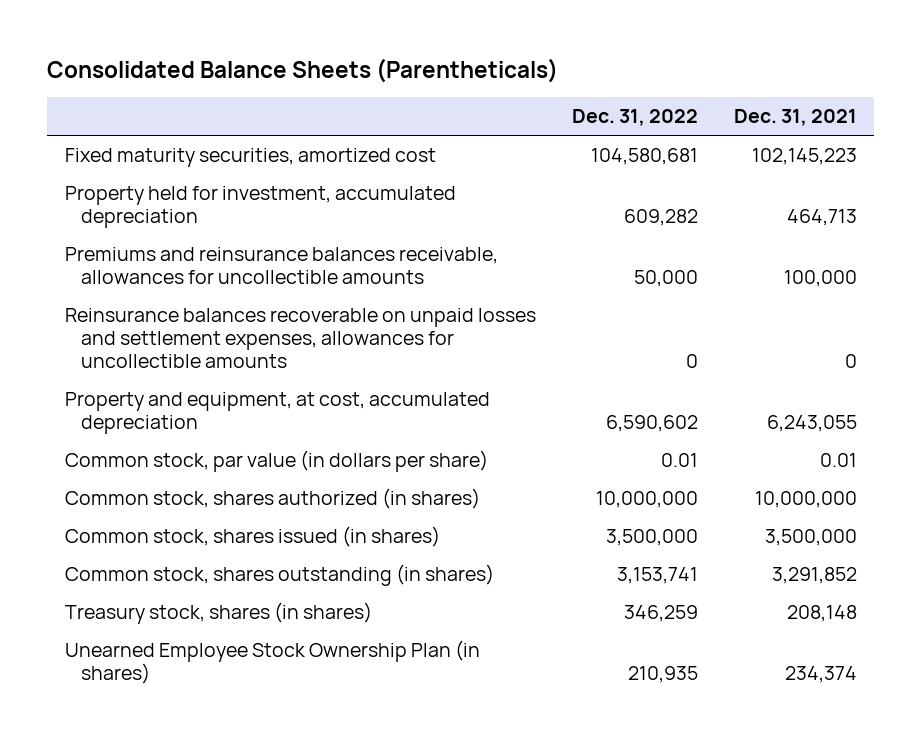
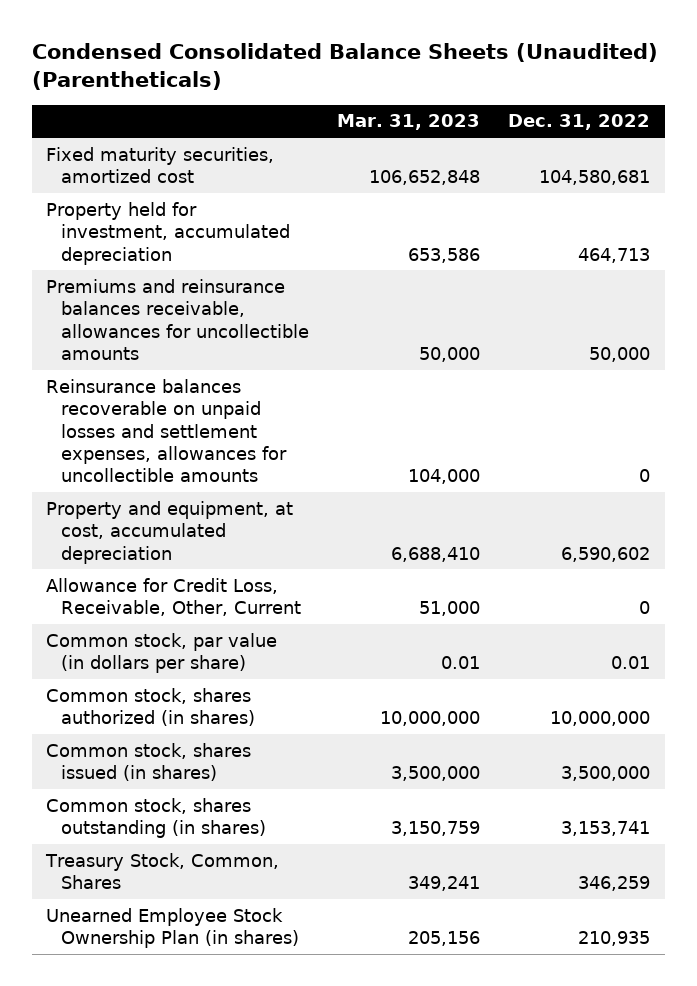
[47,57,559,83] Consolidated Balance Sheets (Parentheticals) -> [31,43,658,90] Condensed Consolidated Balance Sheets (Unaudited) (Parentheticals)
[733,109,857,127] Dec. 31, 2021 -> none
none -> [337,114,481,131] Mar. 31, 2023
[623,209,698,227] 609,282 -> [578,247,651,263] 464,713
none -> [46,577,302,617] Allowance for Credit Loss, Receivable, Other, Current
[65,602,373,625] Treasury stock, shares (in shares) -> [45,852,280,890] Treasury Stock, Common, Shares

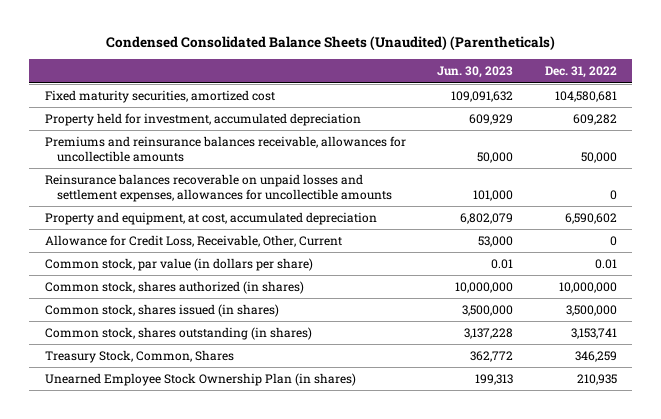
[337,114,481,131] Mar. 31, 2023 -> none
none -> [437,66,514,79] Jun. 30, 2023
[578,247,651,263] 464,713 -> [572,113,617,125] 609,282

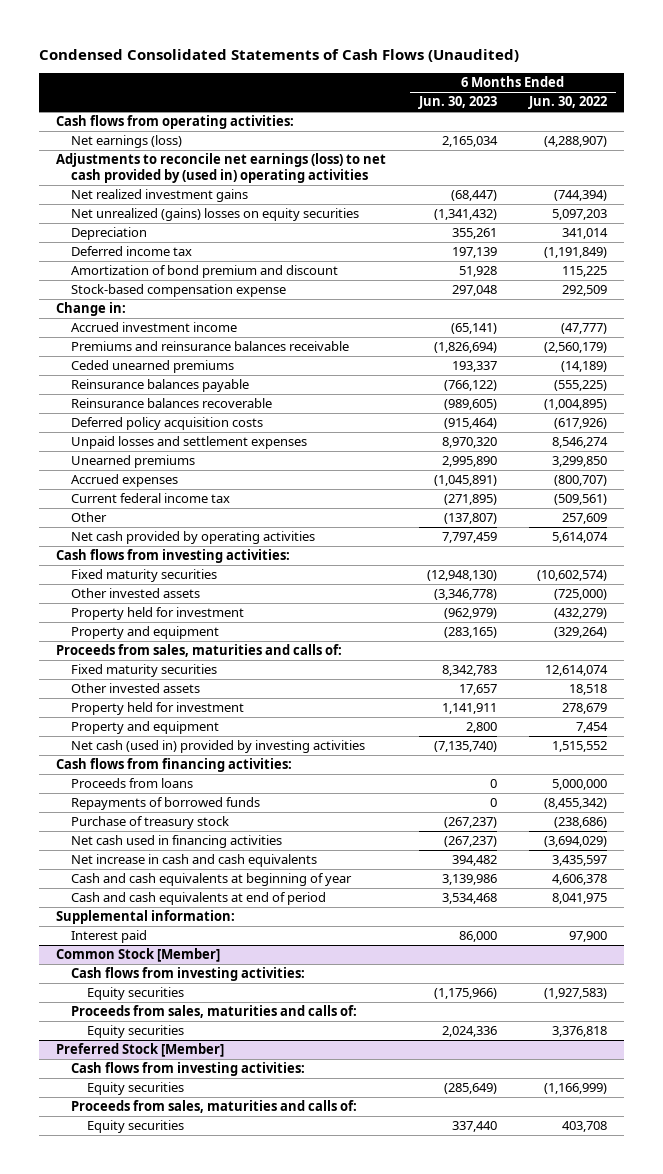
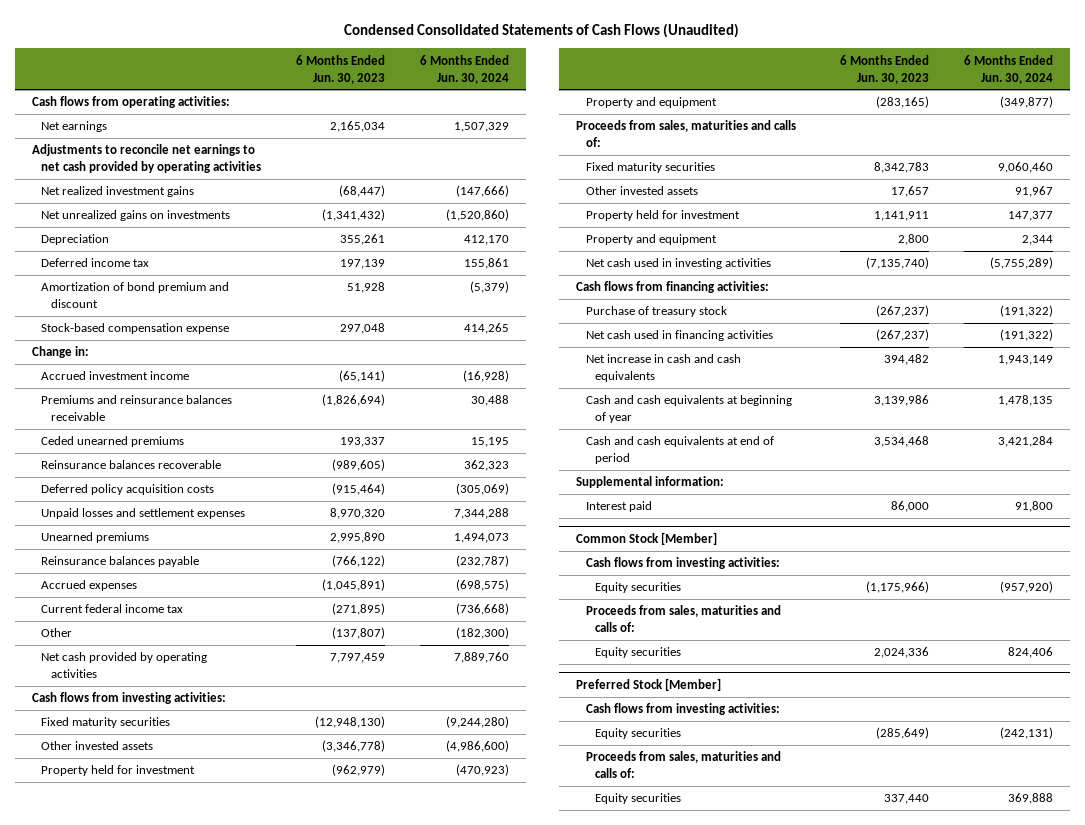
[528,96,608,110] Jun. 30, 2022 -> none
none -> [419,54,509,84] 6 Months Ended Jun. 30, 2024
[71,135,183,149] Net earnings (loss) -> [41,121,108,133] Net earnings
[55,153,386,184] Adjustments to reconcile net earnings (loss) to net cash provided by (used in) operating activities -> [31,144,262,174] Adjustments to reconcile net earnings to net cash provided by operating activities
[71,208,360,222] Net unrealized (gains) losses on equity securities -> [41,210,231,222] Net unrealized gains on investments
[71,379,250,393] Reinsurance balances payable -> [41,556,200,568] Reinsurance balances payable
[71,740,366,754] Net cash (used in) provided by investing activities -> [585,258,771,270] Net cash used in investing activities
[71,778,194,789] Proceeds from loans -> none
[71,797,261,811] Repayments of borrowed funds -> none

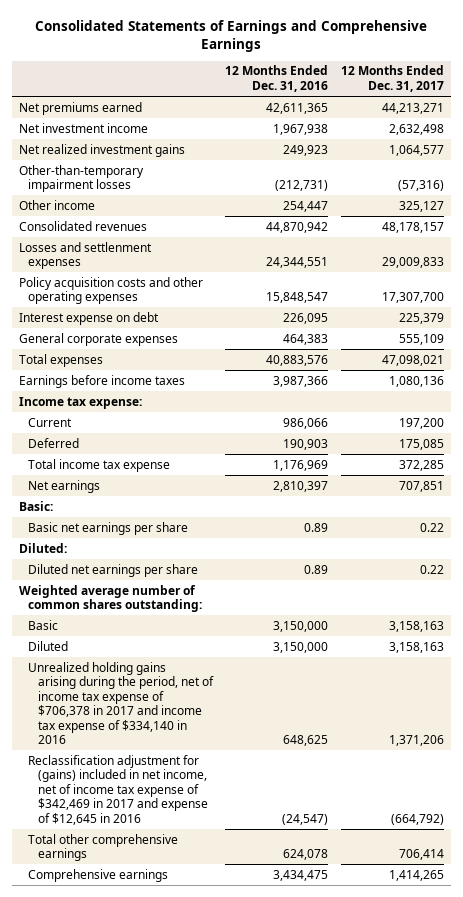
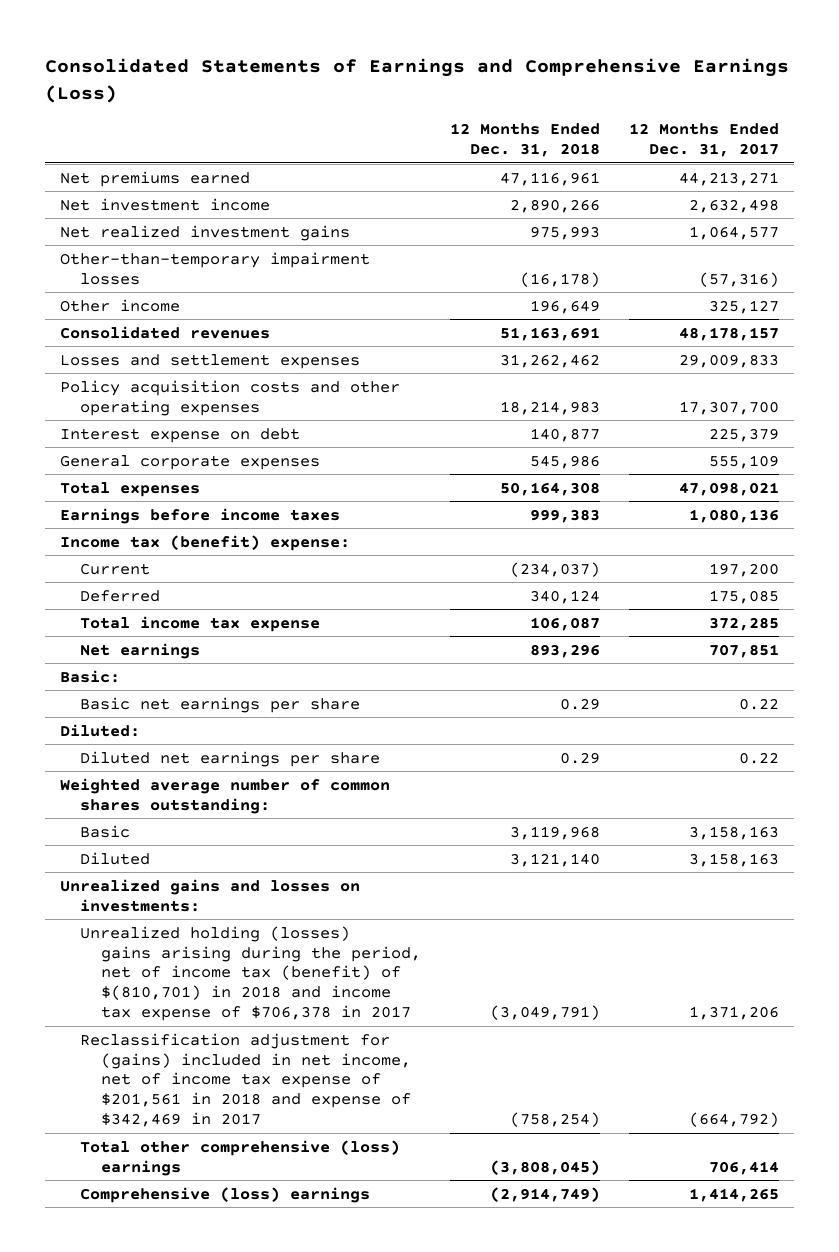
[35,19,428,52] Consolidated Statements of Earnings and Comprehensive Earnings -> [45,57,790,103] Consolidated Statements of Earnings and Comprehensive Earnings (Loss)
[225,65,329,92] 12 Months Ended Dec. 31, 2016 -> none
none -> [450,123,601,158] 12 Months Ended Dec. 31, 2018
[18,241,152,270] Losses and settlenment expenses -> [59,353,360,369] Losses and settlement expenses
[18,396,142,409] Income tax expense: -> [59,534,350,551] Income tax (benefit) expense:
none -> [59,878,360,912] Unrealized gains and losses on investments:
[28,661,214,745] Unrealized holding gains arising during the period, net of income tax expense of $706,378 in 2017 and income tax expense of $334,140 in 2016 -> [80,925,422,1021] Unrealized holding (losses) gains arising during the period, net of income tax (benefit) of $(810,701) in 2018 and income tax expense of $706,378 in 2017
[28,754,208,825] Reclassification adjustment for (gains) included in net income, net of income tax expense of $342,469 in 2017 and expense of $12,645 in 2016 -> [80,1032,412,1127] Reclassification adjustment for (gains) included in net income, net of income tax expense of $201,561 in 2018 and expense of $342,469 in 2017
[28,833,179,862] Total other comprehensive earnings -> [80,1139,401,1176] Total other comprehensive (loss) earnings
[28,868,169,882] Comprehensive earnings -> [80,1186,371,1203] Comprehensive (loss) earnings

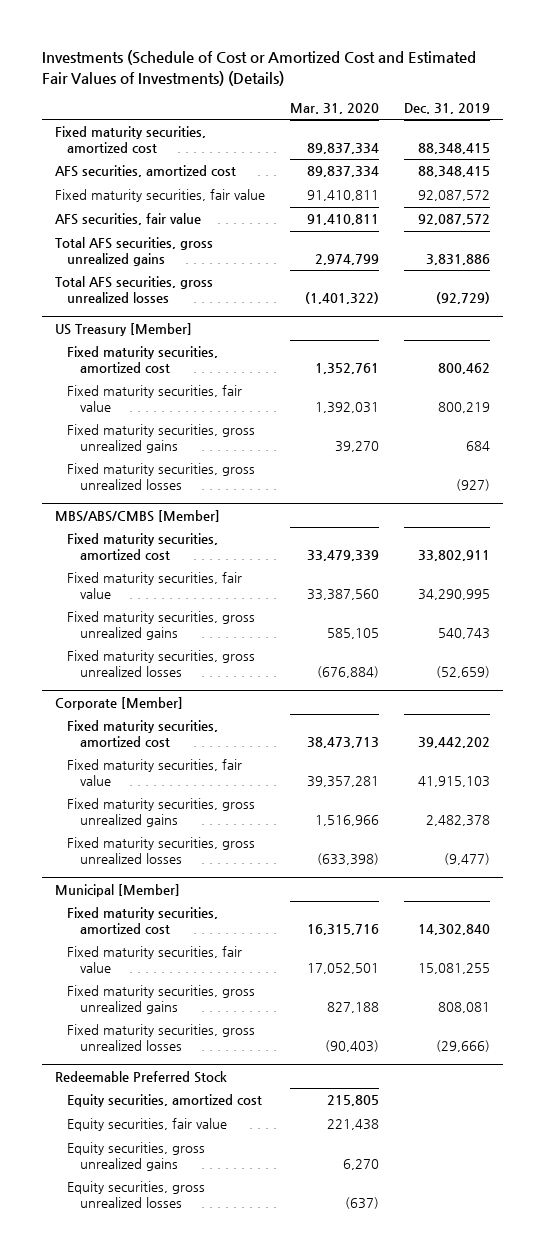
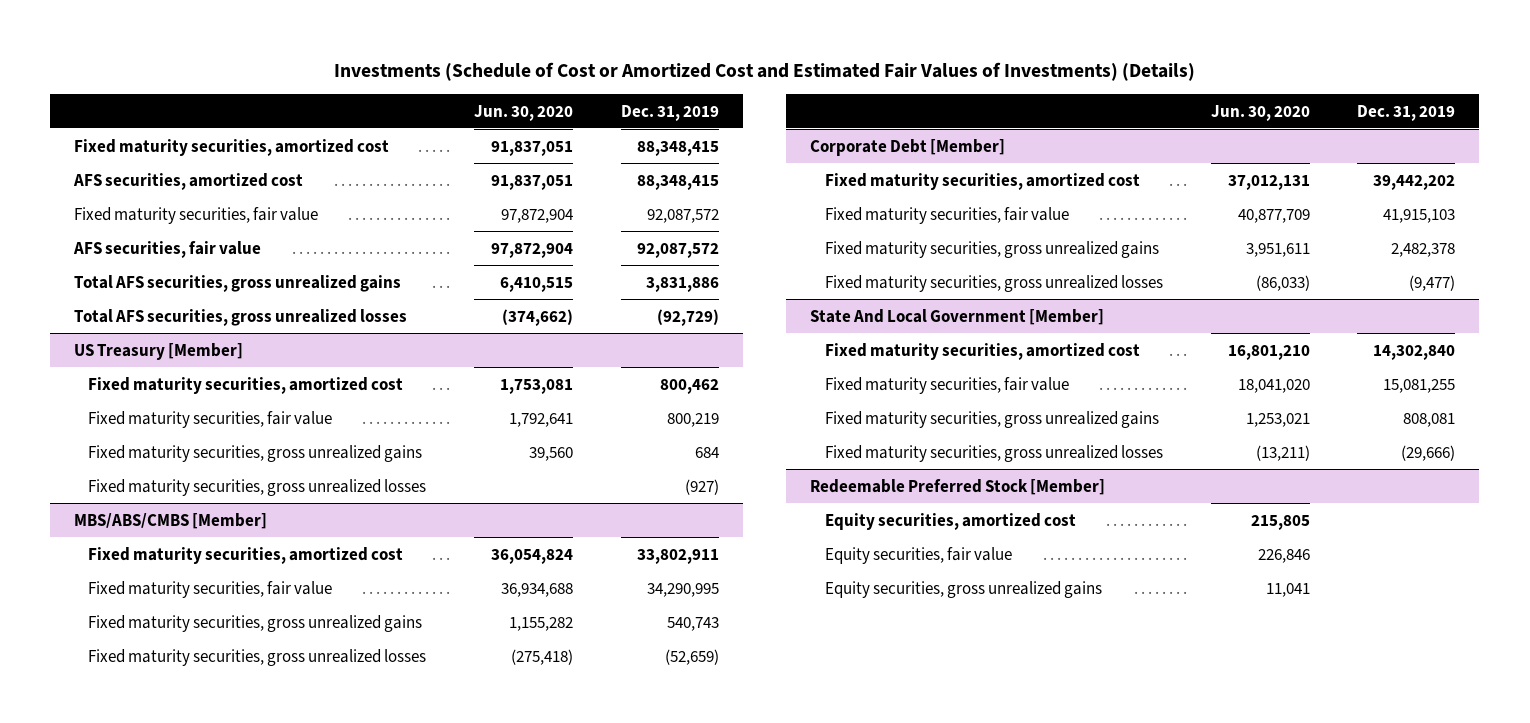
[290,102,380,114] Mar. 31, 2020 -> none
none -> [474,104,574,121] Jun. 30, 2020
[54,696,183,710] Corporate [Member] -> [810,138,1006,156] Corporate Debt [Member]
[54,883,180,897] Municipal [Member] -> [810,308,1105,325] State And Local Government [Member]
[54,1070,227,1083] Redeemable Preferred Stock -> [810,478,1106,495] Redeemable Preferred Stock [Member]
[67,1181,206,1208] Equity securities, gross unrealized losses -> none

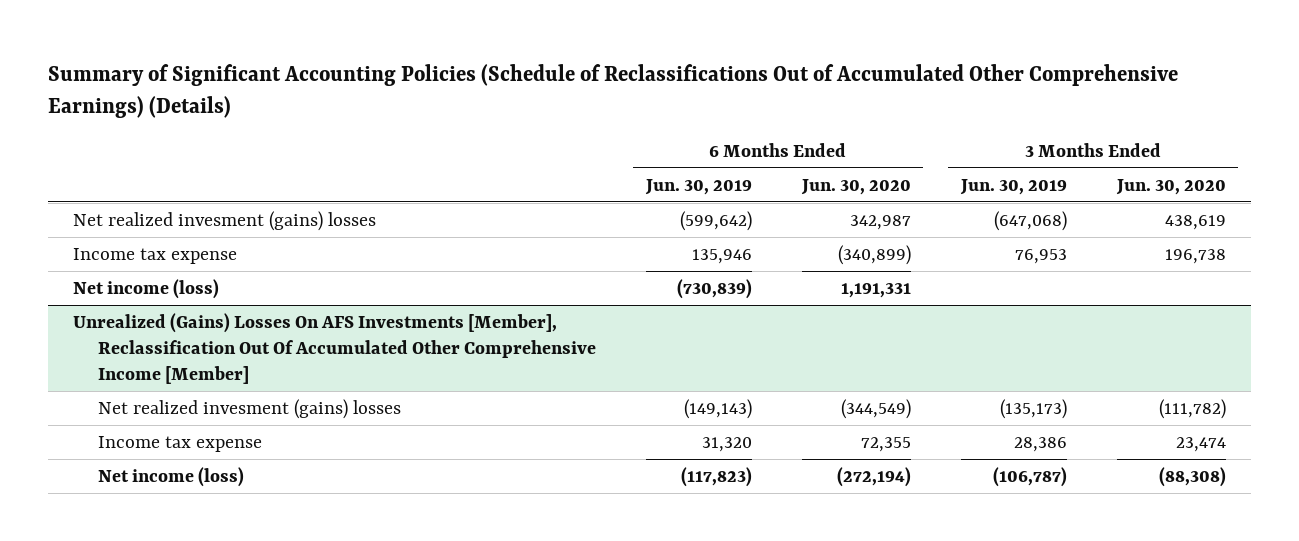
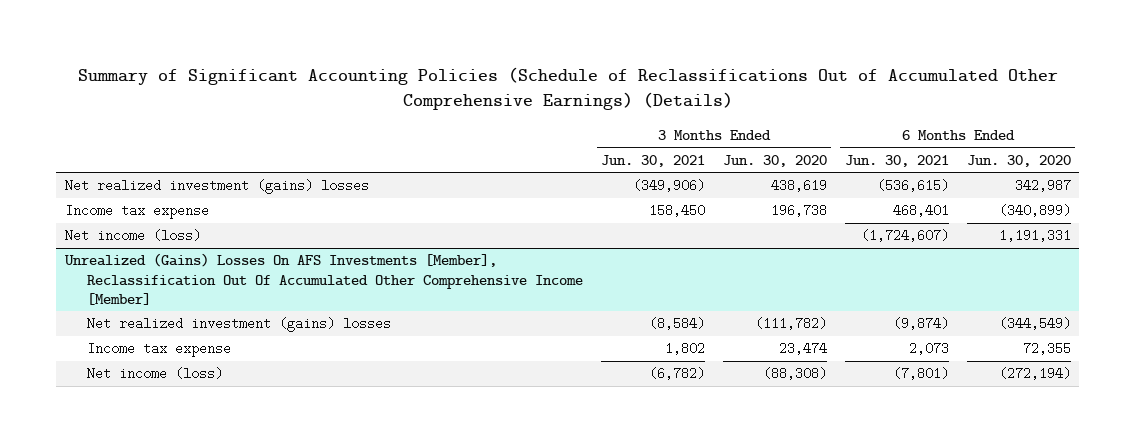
[644,178,752,195] Jun. 30, 2019 -> none
[959,178,1067,195] Jun. 30, 2019 -> none
none -> [601,154,706,167] Jun. 30, 2021
none -> [844,154,949,167] Jun. 30, 2021
[73,210,377,231] Net realized invesment (gains) losses -> [65,179,370,195] Net realized investment (gains) losses
[97,398,401,419] Net realized invesment (gains) losses -> [87,317,392,333] Net realized investment (gains) losses

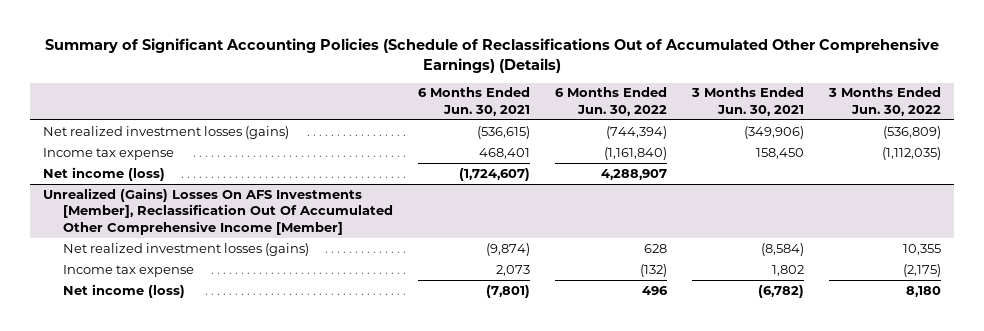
[722,154,827,167] Jun. 30, 2020 -> none
[966,154,1071,167] Jun. 30, 2020 -> none
none -> [555,87,668,116] 6 Months Ended Jun. 30, 2022
none -> [828,87,942,116] 3 Months Ended Jun. 30, 2022
[65,179,370,195] Net realized investment (gains) losses -> [42,125,289,139] Net realized investment losses (gains)
[87,317,392,333] Net realized investment (gains) losses -> [62,242,309,256] Net realized investment losses (gains)

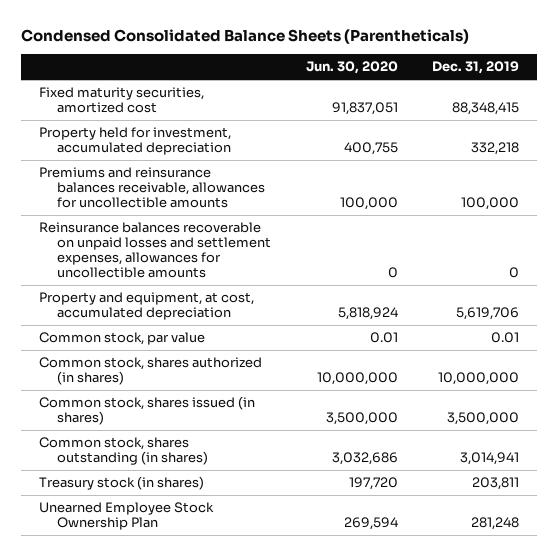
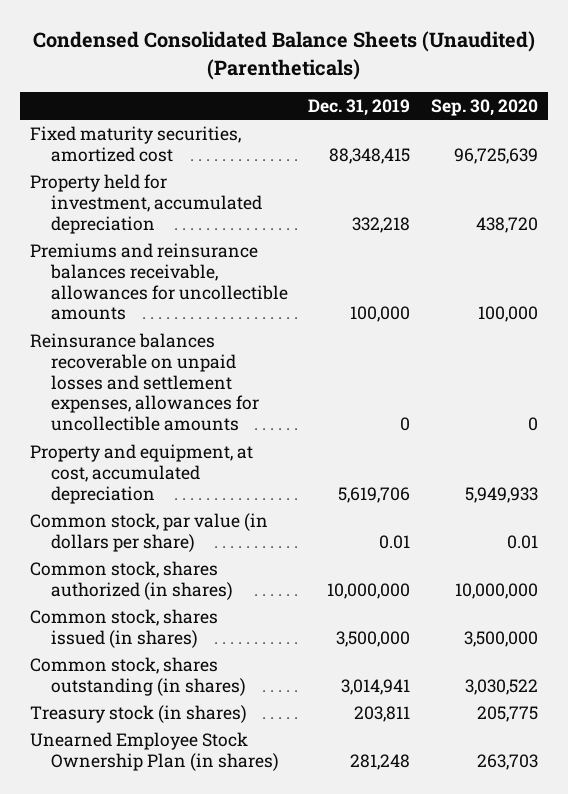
[21,29,470,45] Condensed Consolidated Balance Sheets (Parentheticals) -> [33,31,536,80] Condensed Consolidated Balance Sheets (Unaudited) (Parentheticals)
[305,61,398,75] Jun. 30, 2020 -> none
none -> [430,99,538,117] Sep. 30, 2020
[38,332,205,346] Common stock, par value -> [30,512,269,552] Common stock, par value (in dollars per share)
[38,502,214,531] Unearned Employee Stock Ownership Plan -> [30,731,279,771] Unearned Employee Stock Ownership Plan (in shares)

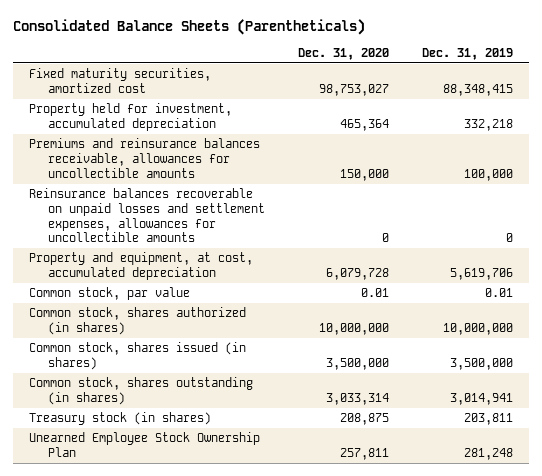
[33,31,536,80] Condensed Consolidated Balance Sheets (Unaudited) (Parentheticals) -> [12,18,365,35] Consolidated Balance Sheets (Parentheticals)
[430,99,538,117] Sep. 30, 2020 -> none
none -> [297,47,389,60] Dec. 31, 2020
[30,512,269,552] Common stock, par value (in dollars per share) -> [29,287,191,301] Common stock, par value
[30,731,279,771] Unearned Employee Stock Ownership Plan (in shares) -> [29,432,261,457] Unearned Employee Stock Ownership Plan

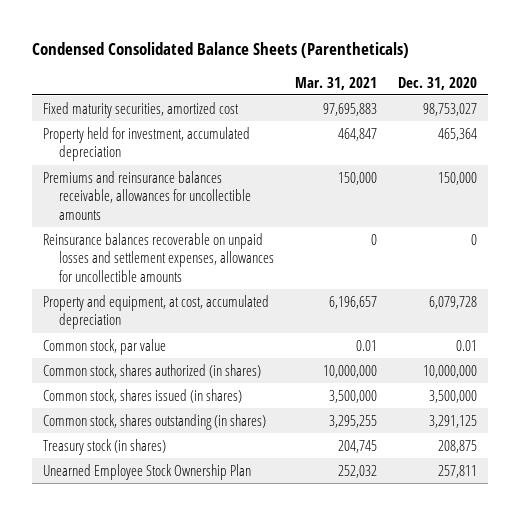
[12,18,365,35] Consolidated Balance Sheets (Parentheticals) -> [32,42,410,59] Condensed Consolidated Balance Sheets (Parentheticals)
[421,47,513,60] Dec. 31, 2019 -> none
none -> [294,76,377,90] Mar. 31, 2021
[325,392,389,405] 3,033,314 -> [429,414,478,428] 3,291,125

